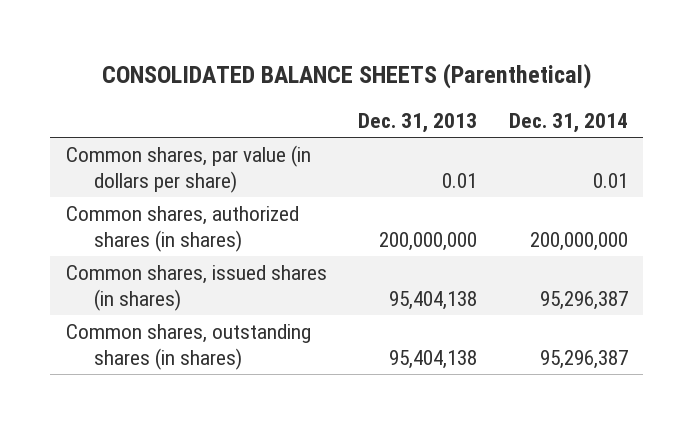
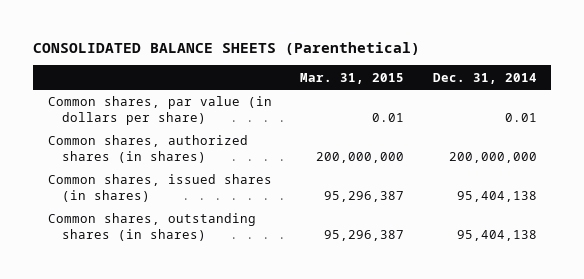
[358,113,478,134] Dec. 31, 2013 -> none
none -> [300,72,405,84] Mar. 31, 2015
[539,290,628,310] 95,296,387 -> [456,190,537,202] 95,404,138
[539,349,628,369] 95,296,387 -> [456,229,537,241] 95,404,138

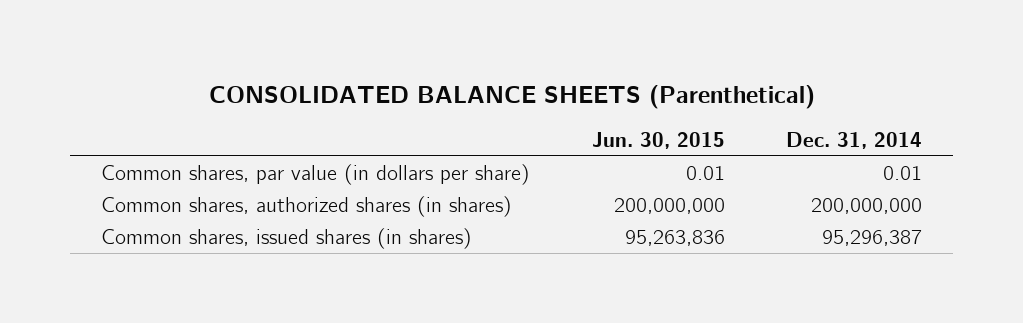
[300,72,405,84] Mar. 31, 2015 -> none
none -> [591,131,725,149] Jun. 30, 2015
[47,213,256,241] Common shares, outstanding shares (in shares) -> none
[456,190,537,202] 95,404,138 -> [822,230,923,247] 95,296,387

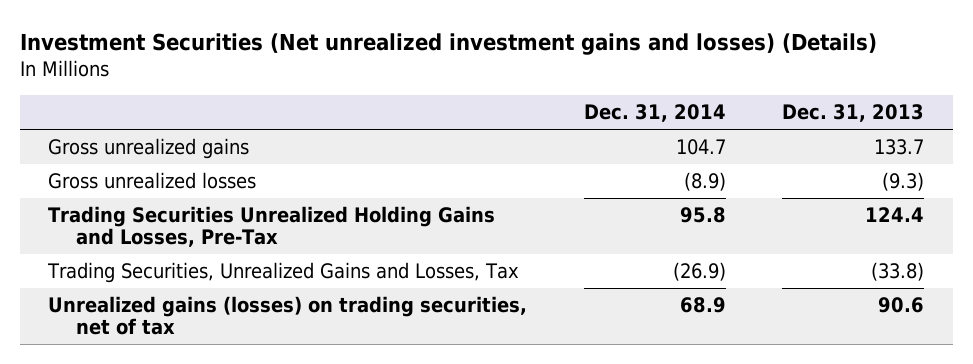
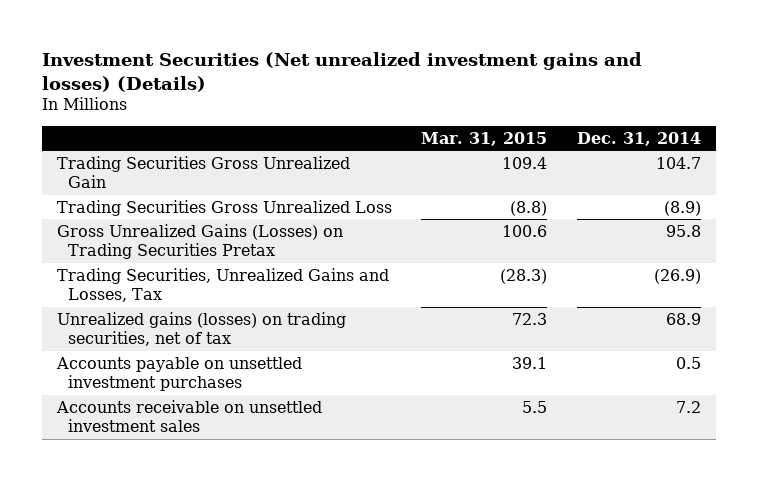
[782,104,925,123] Dec. 31, 2013 -> none
none -> [421,131,548,146] Mar. 31, 2015
[48,137,250,159] Gross unrealized gains -> [56,155,350,189] Trading Securities Gross Unrealized Gain
[48,171,257,189] Gross unrealized losses -> [56,199,392,216] Trading Securities Gross Unrealized Loss
[48,205,496,248] Trading Securities Unrealized Holding Gains and Losses, Pre-Tax -> [56,223,343,260] Gross Unrealized Gains (Losses) on Trading Securities Pretax
none -> [55,356,302,392] Accounts payable on unsettled investment purchases
none -> [55,399,322,433] Accounts receivable on unsettled investment sales

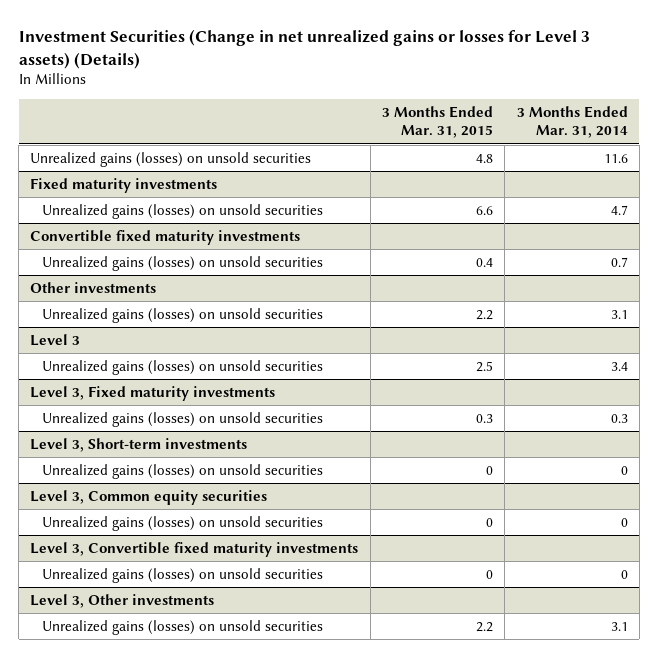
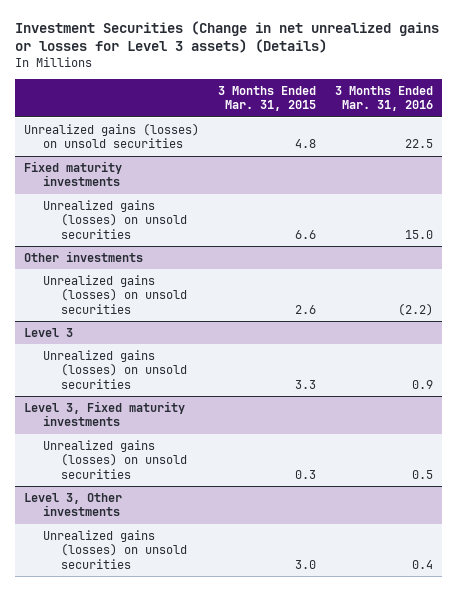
[516,106,628,139] 3 Months Ended Mar. 31, 2014 -> none
none -> [334,85,433,112] 3 Months Ended Mar. 31, 2016
[30,230,301,246] Convertible fixed maturity investments -> none
[42,256,324,272] Unrealized gains (losses) on unsold securities -> none
[475,310,493,321] 2.2 -> [294,304,316,314] 2.6
[475,361,493,373] 2.5 -> [294,379,316,389] 3.3
[30,438,248,453] Level 3, Short-term investments -> none
[42,464,324,480] Unrealized gains (losses) on unsold securities -> none
[30,490,268,506] Level 3, Common equity securities -> none
[42,516,324,532] Unrealized gains (losses) on unsold securities -> none
[30,542,359,558] Level 3, Convertible fixed maturity investments -> none
[42,568,324,584] Unrealized gains (losses) on unsold securities -> none
[475,622,493,633] 2.2 -> [294,559,316,569] 3.0

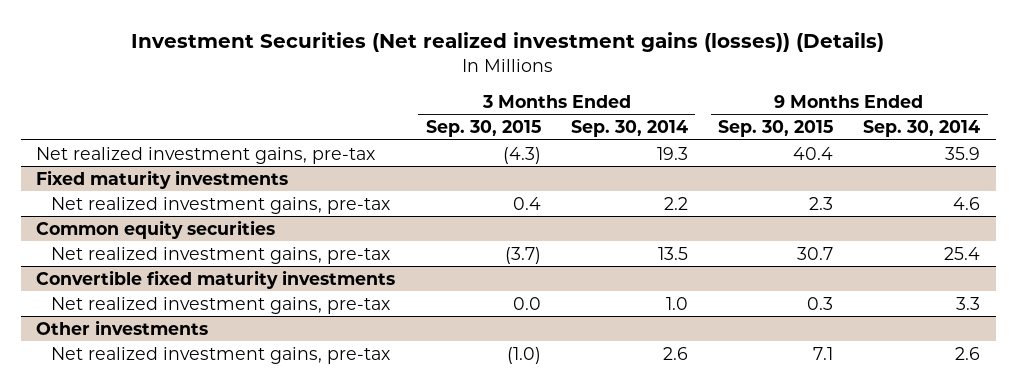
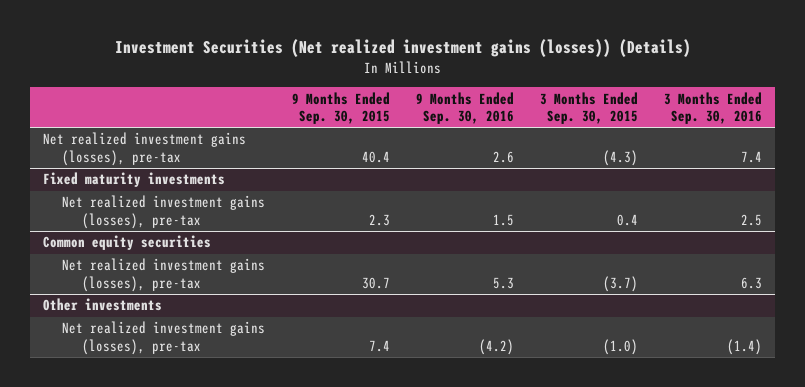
[570,120,688,138] Sep. 30, 2014 -> none
[863,120,981,138] Sep. 30, 2014 -> none
none -> [415,91,514,125] 9 Months Ended Sep. 30, 2016
none -> [664,91,763,125] 3 Months Ended Sep. 30, 2016
[36,146,376,164] Net realized investment gains, pre-tax -> [43,132,247,166] Net realized investment gains (losses), pre-tax
[51,196,391,214] Net realized investment gains, pre-tax -> [62,195,266,229] Net realized investment gains (losses), pre-tax
[36,269,396,289] Convertible fixed maturity investments -> none
[51,296,391,314] Net realized investment gains, pre-tax -> none
[51,246,391,264] Net realized investment gains, pre-tax -> [62,258,266,292] Net realized investment gains (losses), pre-tax
[51,346,391,364] Net realized investment gains, pre-tax -> [62,321,266,355] Net realized investment gains (losses), pre-tax
[813,346,834,360] 7.1 -> [368,339,390,352] 7.4

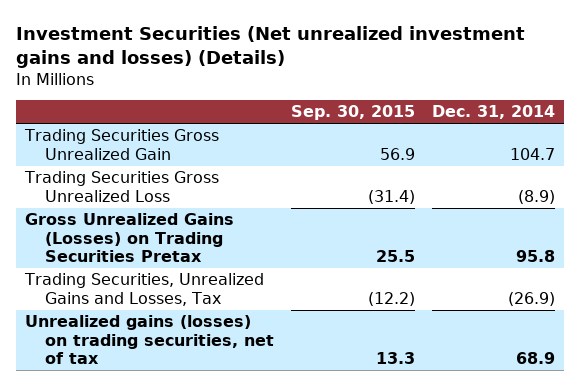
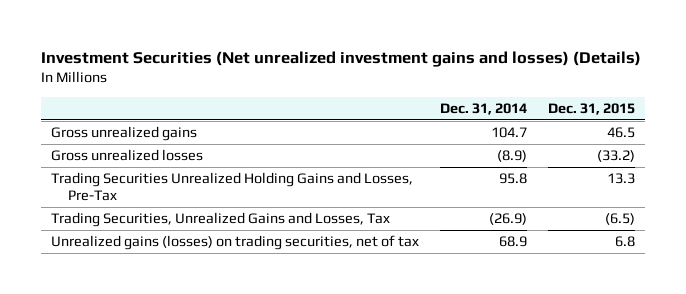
[291,105,416,121] Sep. 30, 2015 -> none
none -> [547,102,635,115] Dec. 31, 2015
[24,129,220,160] Trading Securities Gross Unrealized Gain -> [51,126,198,142] Gross unrealized gains
[24,171,220,202] Trading Securities Gross Unrealized Loss -> [51,149,204,162] Gross unrealized losses
[25,213,235,263] Gross Unrealized Gains (Losses) on Trading Securities Pretax -> [51,172,414,201] Trading Securities Unrealized Holding Gains and Losses, Pre-Tax

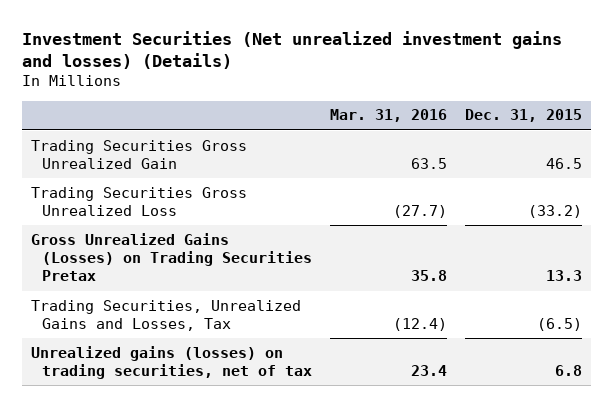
[439,102,527,115] Dec. 31, 2014 -> none
none -> [329,109,447,123] Mar. 31, 2016
[51,126,198,142] Gross unrealized gains -> [31,139,248,170] Trading Securities Gross Unrealized Gain
[51,149,204,162] Gross unrealized losses -> [31,186,248,217] Trading Securities Gross Unrealized Loss
[51,172,414,201] Trading Securities Unrealized Holding Gains and Losses, Pre-Tax -> [31,232,313,282] Gross Unrealized Gains (Losses) on Trading Securities Pretax

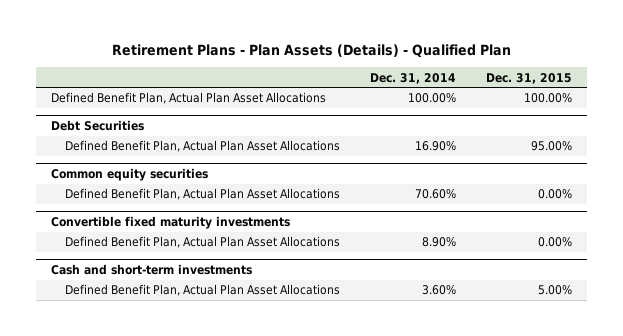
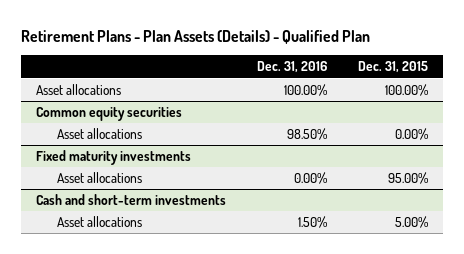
[370,72,457,84] Dec. 31, 2014 -> none
none -> [256,61,327,74] Dec. 31, 2016
[51,120,145,132] Debt Securities -> none
[64,140,340,153] Defined Benefit Plan, Actual Plan Asset Allocations -> none
[51,92,327,105] Defined Benefit Plan, Actual Plan Asset Allocations -> [35,84,121,96] Asset allocations
[64,188,340,201] Defined Benefit Plan, Actual Plan Asset Allocations -> [57,128,143,140] Asset allocations
[51,216,291,230] Convertible fixed maturity investments -> [35,150,191,166] Fixed maturity investments
[64,236,340,249] Defined Benefit Plan, Actual Plan Asset Allocations -> [57,172,143,184] Asset allocations
[538,237,573,248] 0.00% -> [387,172,428,185] 95.00%
[64,284,340,297] Defined Benefit Plan, Actual Plan Asset Allocations -> [57,216,143,228] Asset allocations

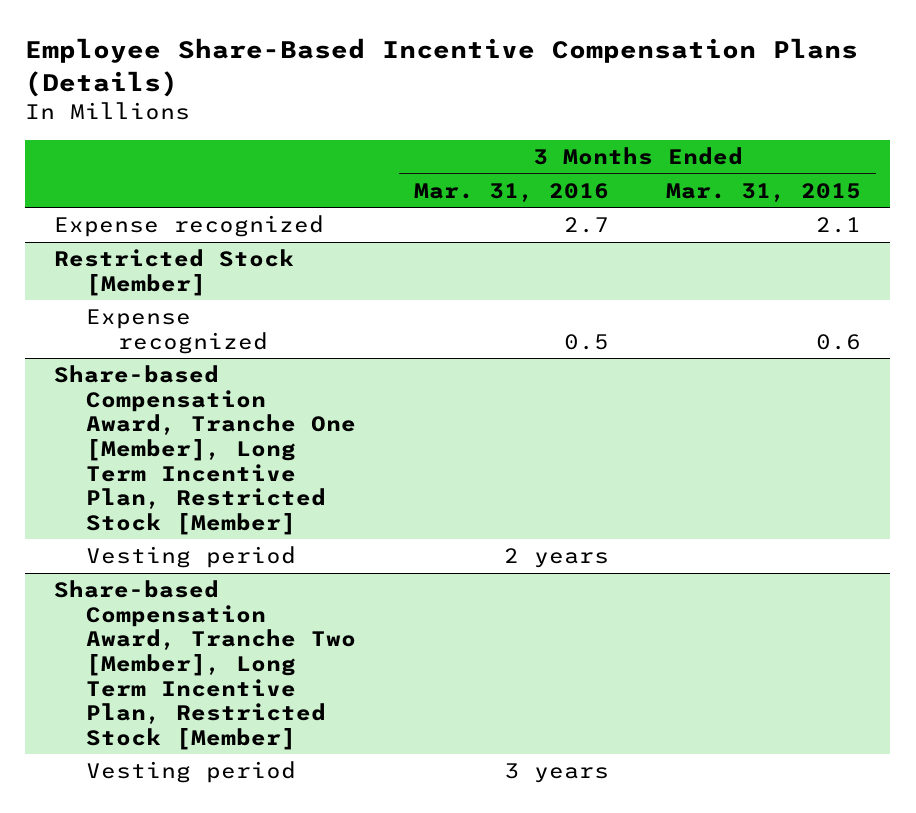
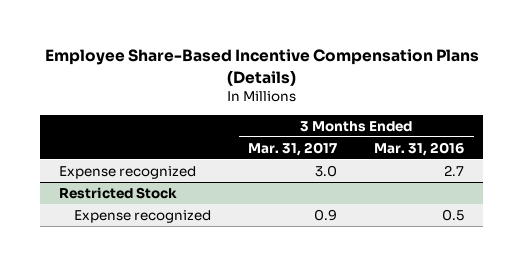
[666,182,862,202] Mar. 31, 2015 -> none
none -> [248,141,338,156] Mar. 31, 2017
[54,249,295,296] Restricted Stock [Member] -> [58,186,177,199] Restricted Stock
[54,365,357,535] Share-based Compensation Award, Tranche One [Member], Long Term Incentive Plan, Restricted Stock [Member] -> none
[86,546,297,569] Vesting period -> none
[54,580,357,750] Share-based Compensation Award, Tranche Two [Member], Long Term Incentive Plan, Restricted Stock [Member] -> none
[86,761,297,784] Vesting period -> none

